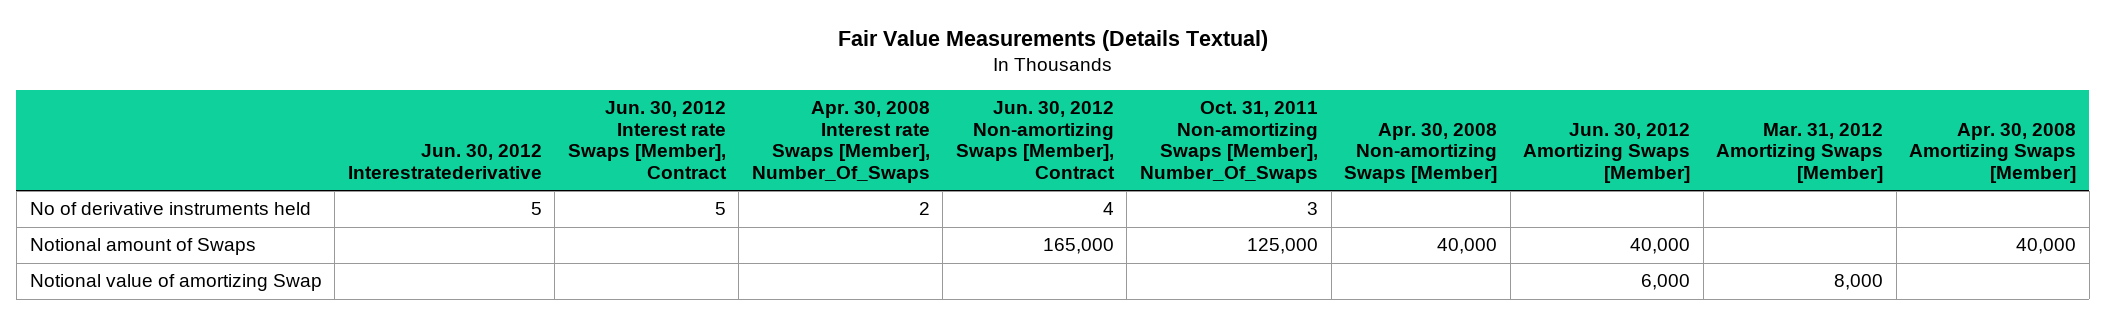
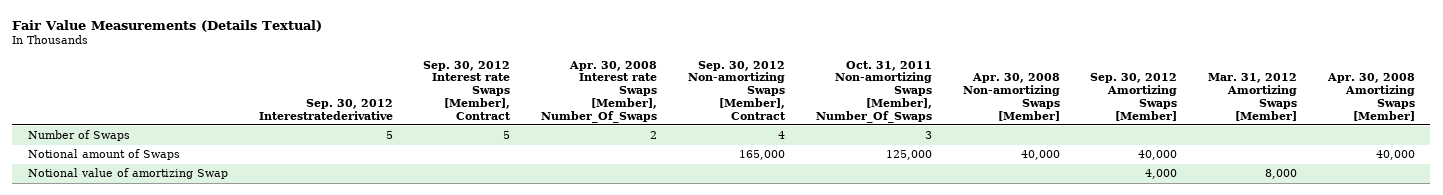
[347,144,542,179] Jun. 30, 2012 Interestratederivative -> none
[567,101,727,179] Jun. 30, 2012 Interest rate Swaps [Member], Contract -> none
[955,101,1115,179] Jun. 30, 2012 Non-amortizing Swaps [Member], Contract -> none
[1523,122,1691,183] Jun. 30, 2012 Amortizing Swaps [Member] -> none
none -> [258,98,393,120] Sep. 30, 2012 Interestratederivative
none -> [423,60,512,120] Sep. 30, 2012 Interest rate Swaps [Member], Contract
none -> [687,60,786,120] Sep. 30, 2012 Non-amortizing Swaps [Member], Contract
none -> [1090,73,1178,121] Sep. 30, 2012 Amortizing Swaps [Member]
[29,202,311,216] No of derivative instruments held -> [27,130,130,142] Number of Swaps

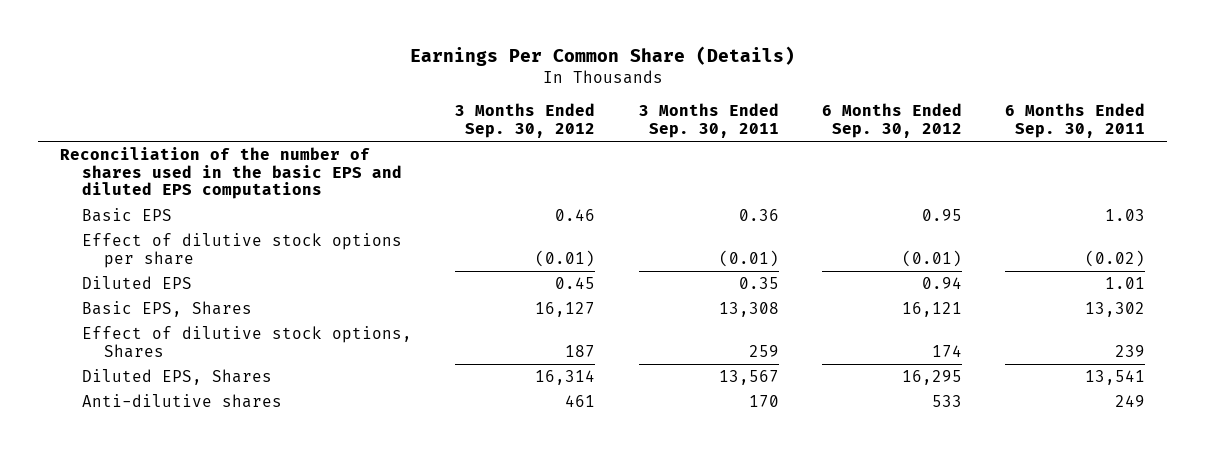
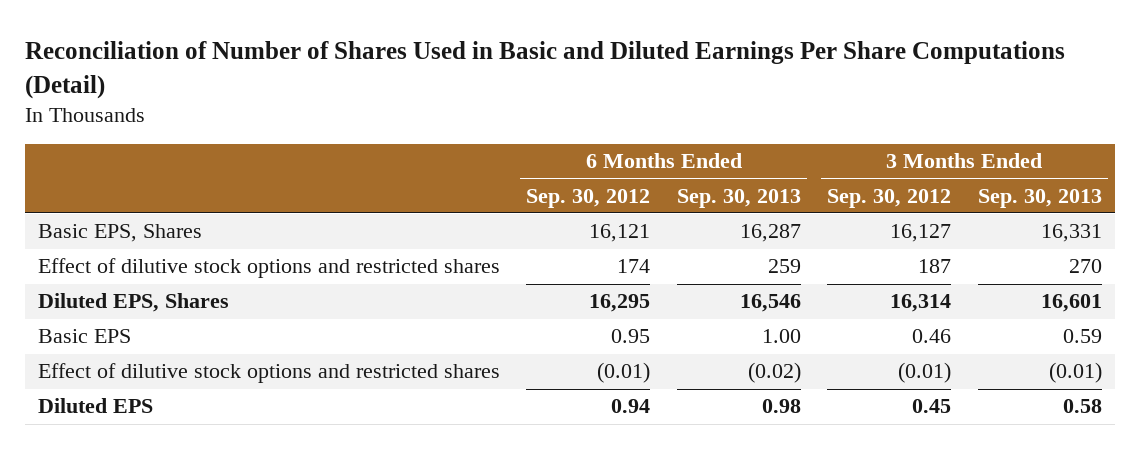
[409,46,795,67] Earnings Per Common Share (Details) -> [24,40,1065,99] Reconciliation of Number of Shares Used in Basic and Diluted Earnings Per Share Computations (Detail)
[638,103,779,139] 3 Months Ended Sep. 30, 2011 -> none
[1005,103,1146,139] 6 Months Ended Sep. 30, 2011 -> none
none -> [676,188,801,208] Sep. 30, 2013
none -> [977,188,1102,208] Sep. 30, 2013
[59,146,403,200] Reconciliation of the number of shares used in the basic EPS and diluted EPS computations -> none
[82,232,403,268] Effect of dilutive stock options per share -> none
[82,325,413,358] Effect of dilutive stock options, Shares -> [38,258,501,279] Effect of dilutive stock options and restricted shares
[82,393,283,408] Anti-dilutive shares -> none
[82,207,173,222] Basic EPS -> [38,329,132,344] Basic EPS
none -> [38,363,501,384] Effect of dilutive stock options and restricted shares
[82,275,193,289] Diluted EPS -> [38,398,154,414] Diluted EPS

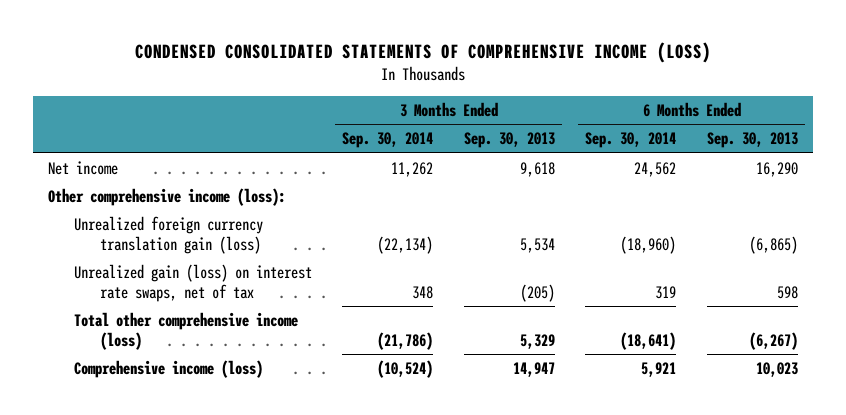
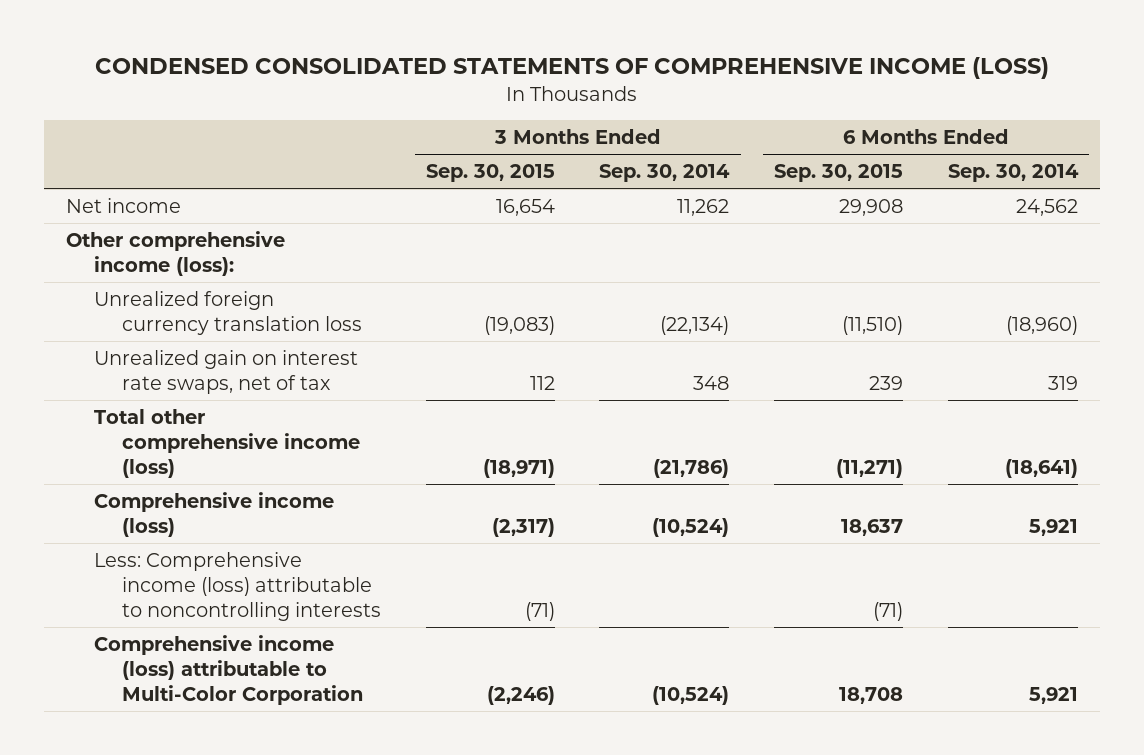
[463,132,555,149] Sep. 30, 2013 -> none
[706,132,798,149] Sep. 30, 2013 -> none
none -> [425,163,555,182] Sep. 30, 2015
none -> [774,163,904,182] Sep. 30, 2015
[73,215,263,254] Unrealized foreign currency translation gain (loss) -> [94,290,363,335] Unrealized foreign currency translation loss
[73,263,312,302] Unrealized gain (loss) on interest rate swaps, net of tax -> [94,349,359,394] Unrealized gain on interest rate swaps, net of tax
none -> [94,551,382,621] Less: Comprehensive income (loss) attributable to noncontrolling interests
none -> [94,634,364,705] Comprehensive income (loss) attributable to Multi-Color Corporation

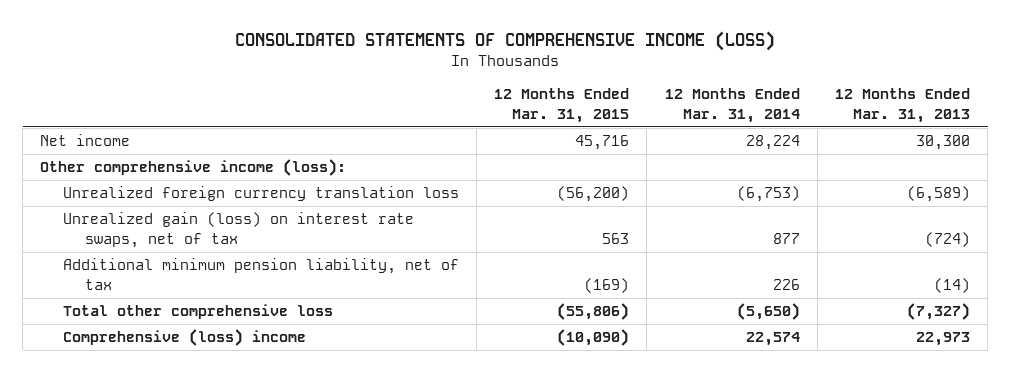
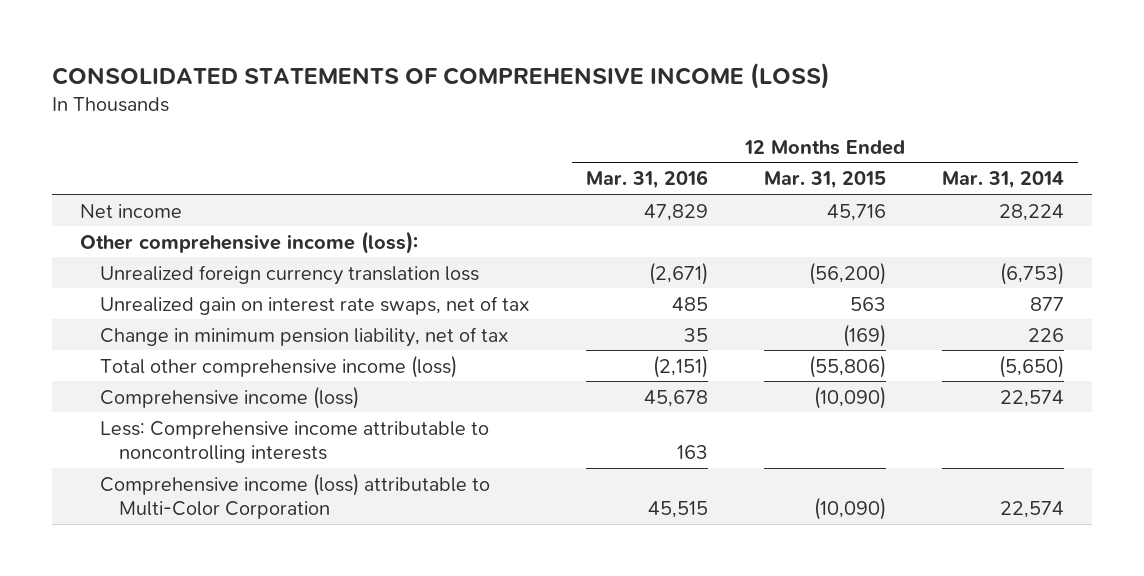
[835,88,971,123] 12 Months Ended Mar. 31, 2013 -> none
none -> [585,170,708,190] Mar. 31, 2016
[62,212,414,248] Unrealized gain (loss) on interest rate swaps, net of tax -> [99,295,530,315] Unrealized gain on interest rate swaps, net of tax
[62,258,459,290] Additional minimum pension liability, net of tax -> [99,326,509,347] Change in minimum pension liability, net of tax
[62,304,333,320] Total other comprehensive loss -> [99,354,457,378] Total other comprehensive income (loss)
none -> [99,385,359,409] Comprehensive income (loss)
none -> [99,420,489,464] Less: Comprehensive income attributable to noncontrolling interests
[62,329,306,347] Comprehensive (loss) income -> [99,472,490,520] Comprehensive income (loss) attributable to Multi-Color Corporation

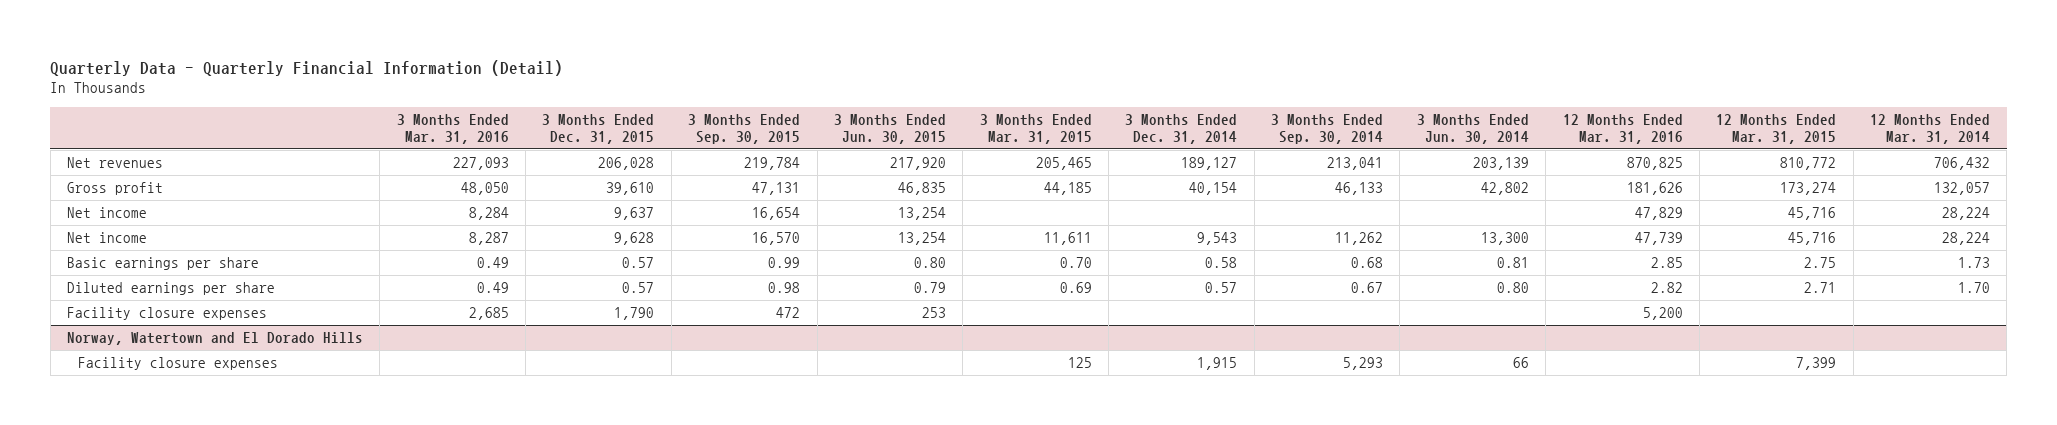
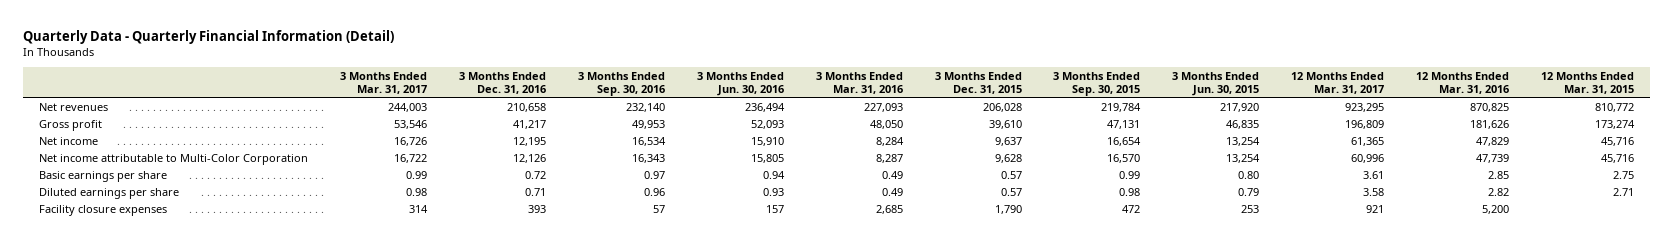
[979,113,1092,145] 3 Months Ended Mar. 31, 2015 -> none
[1125,113,1238,145] 3 Months Ended Dec. 31, 2014 -> none
[1271,113,1384,145] 3 Months Ended Sep. 30, 2014 -> none
[1416,113,1529,145] 3 Months Ended Jun. 30, 2014 -> none
[1869,113,1990,145] 12 Months Ended Mar. 31, 2014 -> none
none -> [340,71,428,94] 3 Months Ended Mar. 31, 2017
none -> [459,71,547,94] 3 Months Ended Dec. 31, 2016
none -> [577,71,665,96] 3 Months Ended Sep. 30, 2016
none -> [696,71,784,96] 3 Months Ended Jun. 30, 2016
none -> [1291,71,1385,94] 12 Months Ended Mar. 31, 2017
[66,231,147,243] Net income -> [39,153,309,165] Net income attributable to Multi-Color Corporation
[66,331,363,345] Norway, Watertown and El Dorado Hills -> none
[78,356,279,370] Facility closure expenses -> none

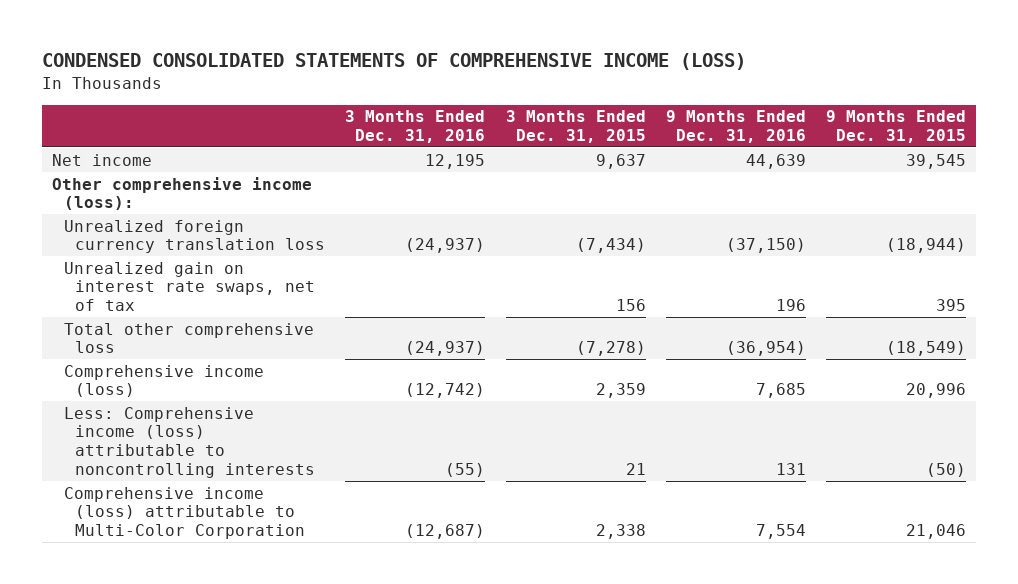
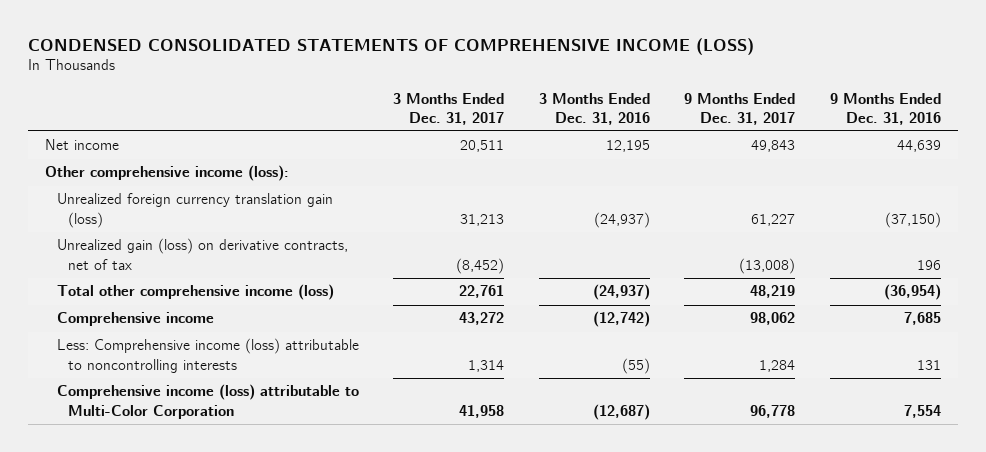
[505,110,646,143] 3 Months Ended Dec. 31, 2015 -> none
[825,110,966,143] 9 Months Ended Dec. 31, 2015 -> none
none -> [393,92,505,125] 3 Months Ended Dec. 31, 2017
none -> [684,92,796,125] 9 Months Ended Dec. 31, 2017
[63,219,326,254] Unrealized foreign currency translation loss -> [56,193,333,228] Unrealized foreign currency translation gain (loss)
[63,261,316,312] Unrealized gain on interest rate swaps, net of tax -> [56,238,348,270] Unrealized gain (loss) on derivative contracts, net of tax
[63,322,314,354] Total other comprehensive loss -> [56,284,334,301] Total other comprehensive income (loss)
[63,364,264,398] Comprehensive income (loss) -> [56,312,214,327] Comprehensive income

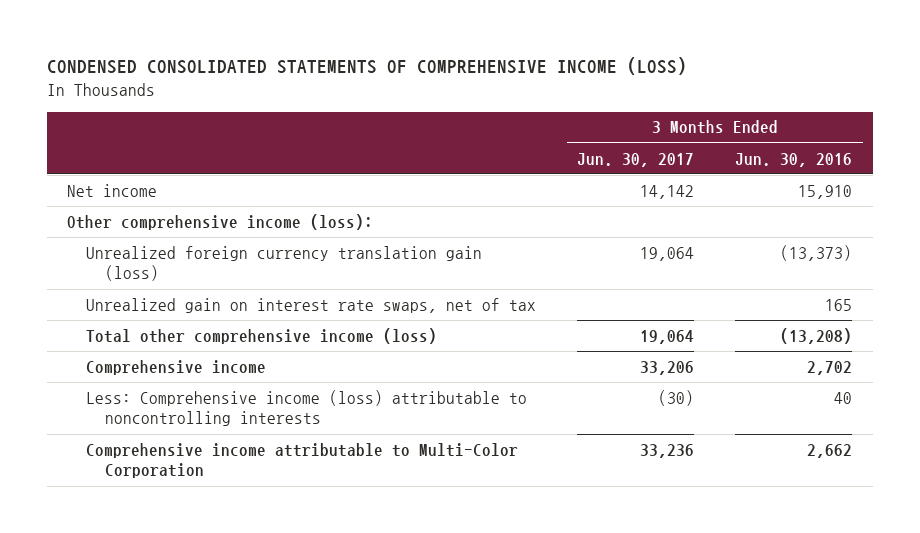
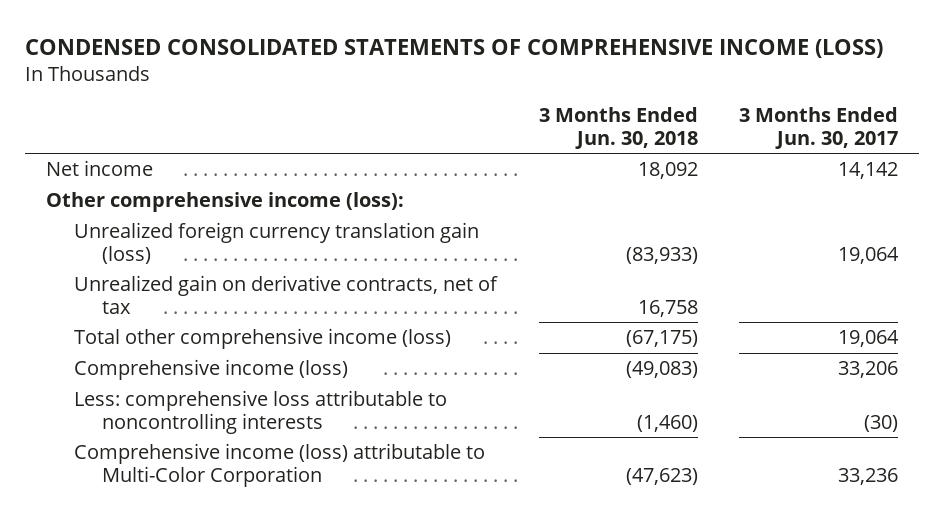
[735,152,853,167] Jun. 30, 2016 -> none
none -> [538,107,698,149] 3 Months Ended Jun. 30, 2018
[86,297,537,313] Unrealized gain on interest rate swaps, net of tax -> [73,275,498,314] Unrealized gain on derivative contracts, net of tax
[86,359,267,375] Comprehensive income -> [73,359,348,381] Comprehensive income (loss)
[86,389,528,427] Less: Comprehensive income (loss) attributable to noncontrolling interests -> [73,390,447,434] Less: comprehensive loss attributable to noncontrolling interests
[86,442,519,479] Comprehensive income attributable to Multi-Color Corporation -> [73,443,485,487] Comprehensive income (loss) attributable to Multi-Color Corporation

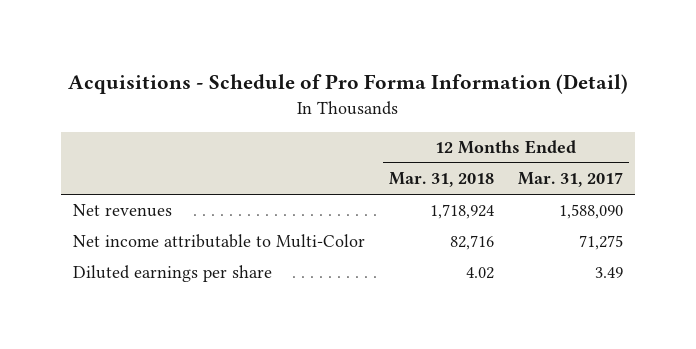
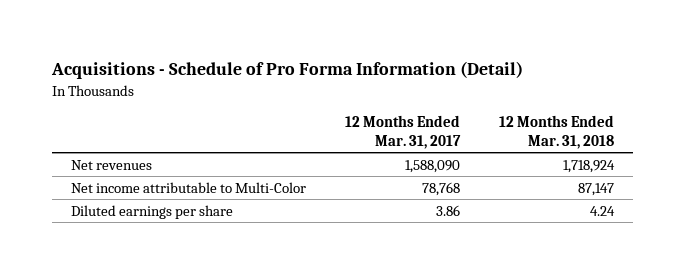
[449,235,494,251] 82,716 -> [577,182,614,196] 87,147
[578,235,623,251] 71,275 -> [421,181,460,196] 78,768
[465,267,494,280] 4.02 -> [589,205,615,216] 4.24
[594,267,623,279] 3.49 -> [435,204,460,216] 3.86

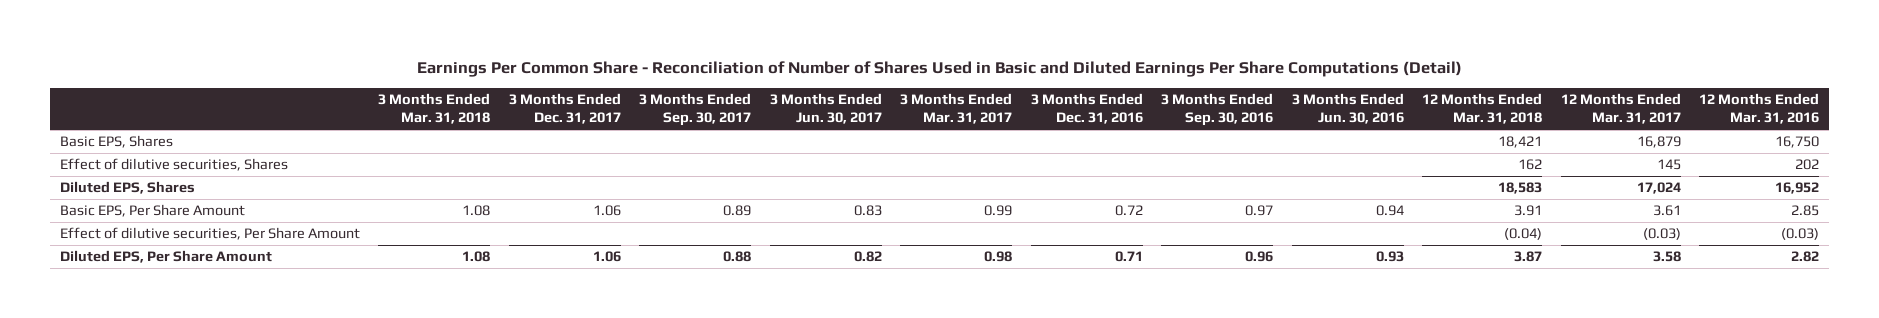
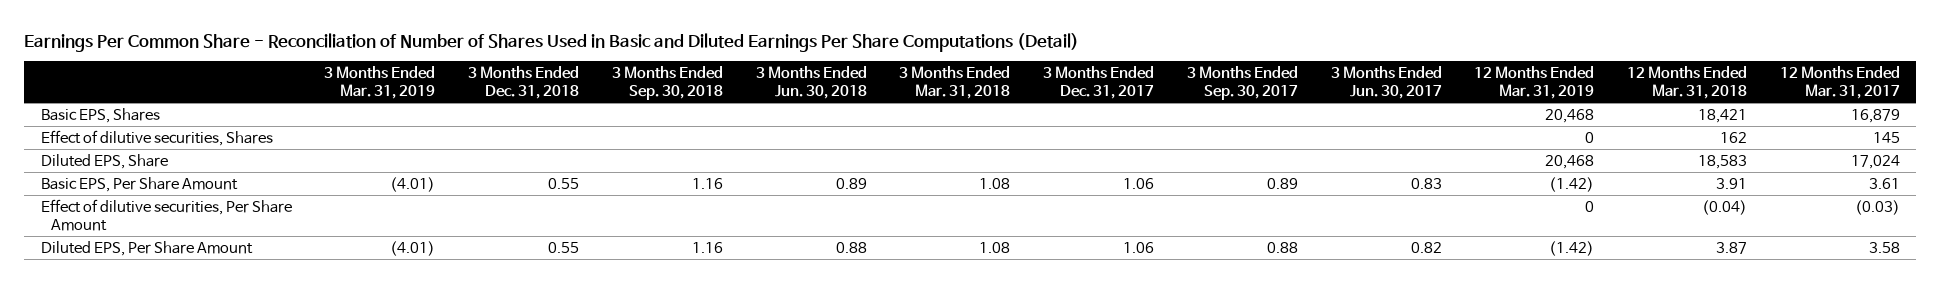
[900,92,1013,125] 3 Months Ended Mar. 31, 2017 -> none
[1030,92,1143,125] 3 Months Ended Dec. 31, 2016 -> none
[1161,92,1274,127] 3 Months Ended Sep. 30, 2016 -> none
[1291,92,1404,125] 3 Months Ended Jun. 30, 2016 -> none
[1699,92,1820,125] 12 Months Ended Mar. 31, 2016 -> none
none -> [324,65,436,99] 3 Months Ended Mar. 31, 2019
none -> [468,65,580,99] 3 Months Ended Dec. 31, 2018
none -> [611,65,723,100] 3 Months Ended Sep. 30, 2018
none -> [755,65,867,99] 3 Months Ended Jun. 30, 2018
none -> [1474,65,1595,99] 12 Months Ended Mar. 31, 2019
[59,181,195,195] Diluted EPS, Shares -> [40,153,168,169] Diluted EPS, Share

